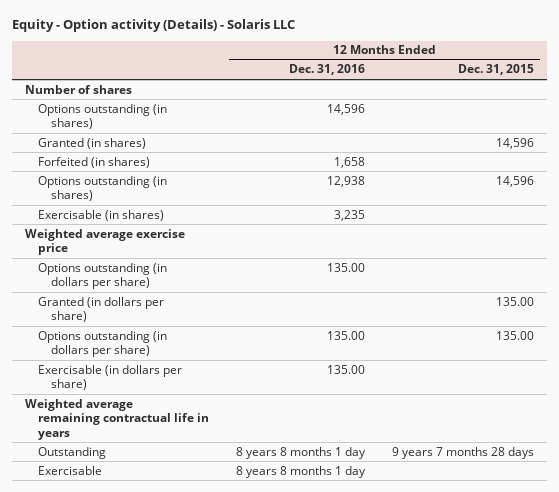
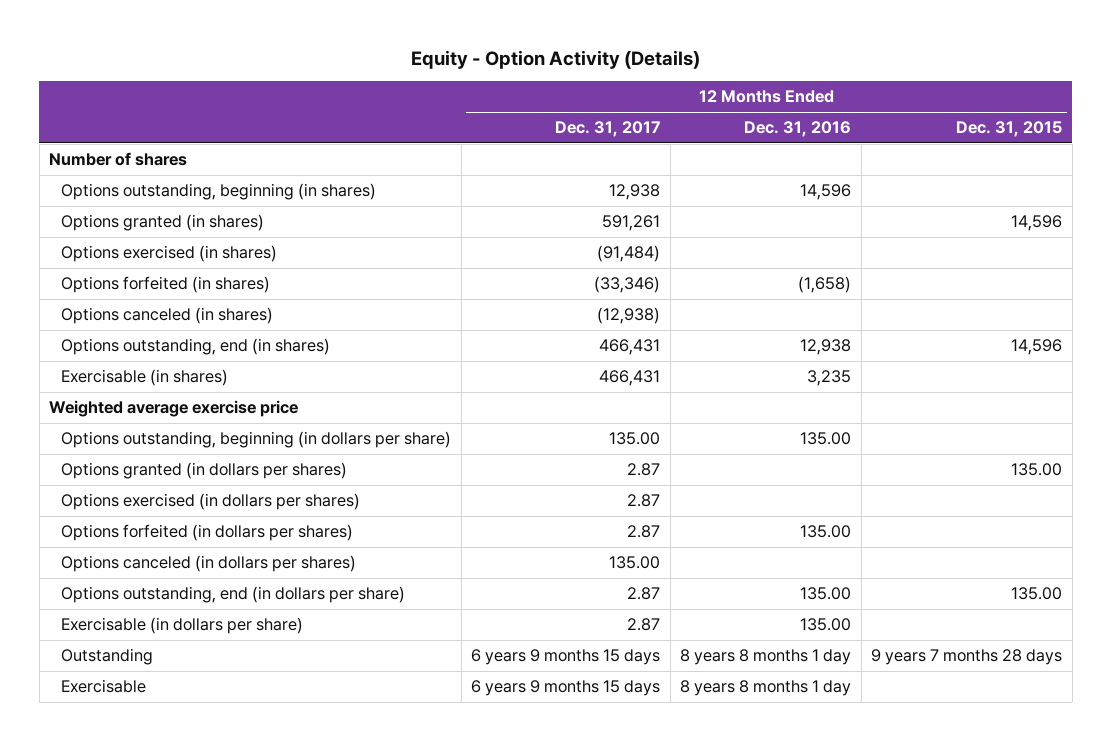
[11,19,295,33] Equity - Option activity (Details) - Solaris LLC -> [410,49,700,69] Equity - Option Activity (Details)
none -> [555,121,661,138] Dec. 31, 2017
[38,103,168,130] Options outstanding (in shares) -> [61,183,377,201] Options outstanding, beginning (in shares)
[38,137,147,149] Granted (in shares) -> [61,214,265,232] Options granted (in shares)
none -> [61,245,278,263] Options exercised (in shares)
[38,156,151,168] Forfeited (in shares) -> [61,276,271,294] Options forfeited (in shares)
[333,156,365,168] 1,658 -> [798,276,852,294] (1,658)
none -> [61,307,274,325] Options canceled (in shares)
[38,175,168,202] Options outstanding (in shares) -> [61,338,331,356] Options outstanding, end (in shares)
[38,262,168,290] Options outstanding (in dollars per share) -> [61,431,452,449] Options outstanding, beginning (in dollars per share)
[38,296,165,323] Granted (in dollars per share) -> [61,462,348,480] Options granted (in dollars per shares)
none -> [61,493,361,511] Options exercised (in dollars per shares)
none -> [61,524,354,542] Options forfeited (in dollars per shares)
none -> [61,555,357,573] Options canceled (in dollars per shares)
[38,330,168,358] Options outstanding (in dollars per share) -> [61,586,406,604] Options outstanding, end (in dollars per share)
[25,398,210,440] Weighted average remaining contractual life in years -> none

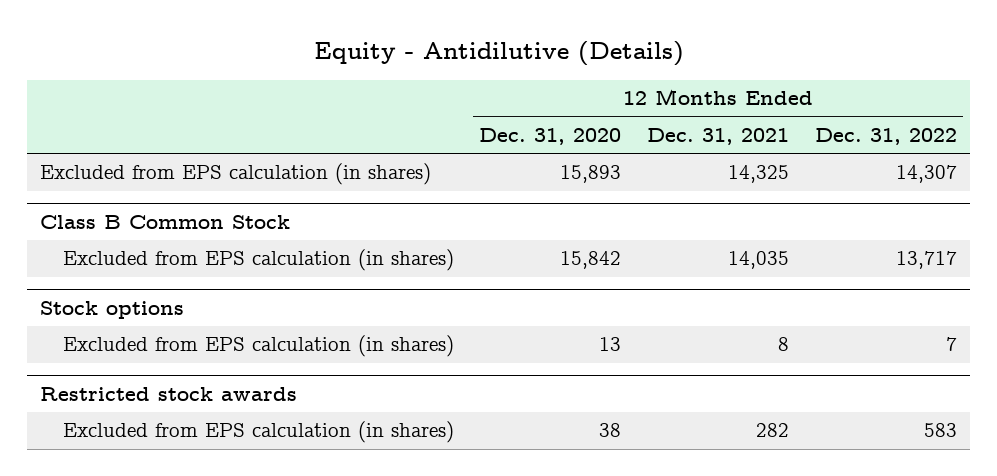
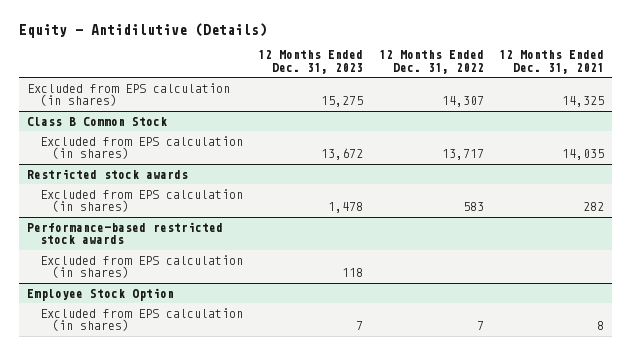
[479,128,622,146] Dec. 31, 2020 -> none
none -> [258,50,364,75] 12 Months Ended Dec. 31, 2023
[40,300,185,319] Stock options -> none
[62,335,454,358] Excluded from EPS calculation (in shares) -> none
none -> [26,221,223,245] Performance-based restricted stock awards
none -> [39,254,243,279] Excluded from EPS calculation (in shares)
none -> [26,287,174,301] Employee Stock Option
none -> [39,307,243,332] Excluded from EPS calculation (in shares)

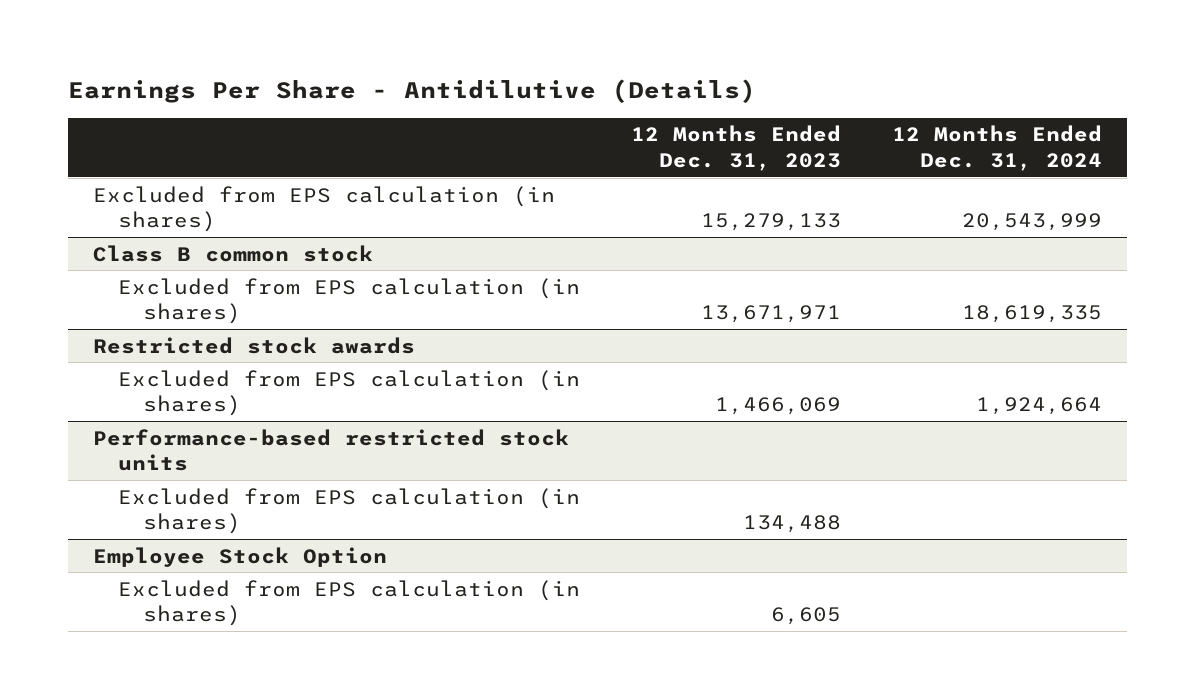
[19,22,268,38] Equity - Antidilutive (Details) -> [67,79,756,104] Earnings Per Share - Antidilutive (Details)
[378,50,484,75] 12 Months Ended Dec. 31, 2022 -> none
[499,50,605,75] 12 Months Ended Dec. 31, 2021 -> none
none -> [891,125,1102,172] 12 Months Ended Dec. 31, 2024
[321,96,364,108] 15,275 -> [700,213,841,232] 15,279,133
[26,116,167,126] Class B Common Stock -> [92,244,373,262] Class B common stock
[321,148,364,161] 13,672 -> [700,305,841,324] 13,671,971
[328,202,364,214] 1,478 -> [714,397,841,416] 1,466,069
[26,221,223,245] Performance-based restricted stock awards -> [92,428,569,472] Performance-based restricted stock units
[342,268,364,278] 118 -> [742,515,841,534] 134,488
[356,321,364,331] 7 -> [770,607,841,626] 6,605

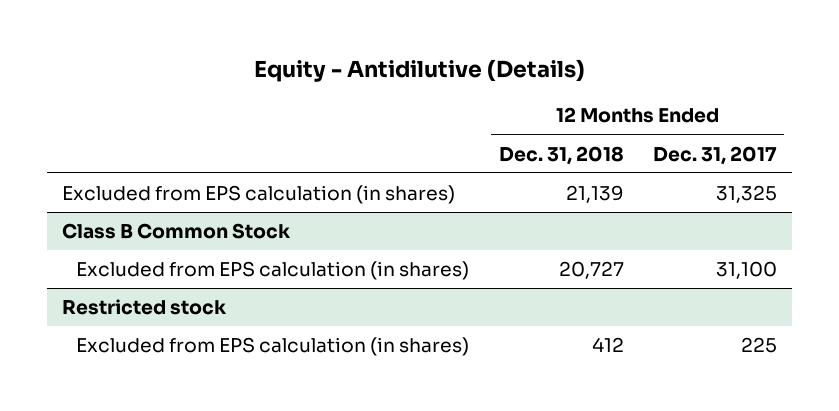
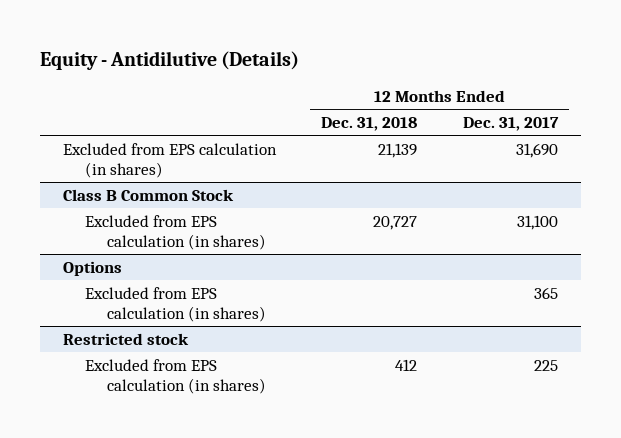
[716,185,778,204] 31,325 -> [515,142,558,158] 31,690
none -> [62,260,122,276] Options
none -> [84,286,267,323] Excluded from EPS calculation (in shares)

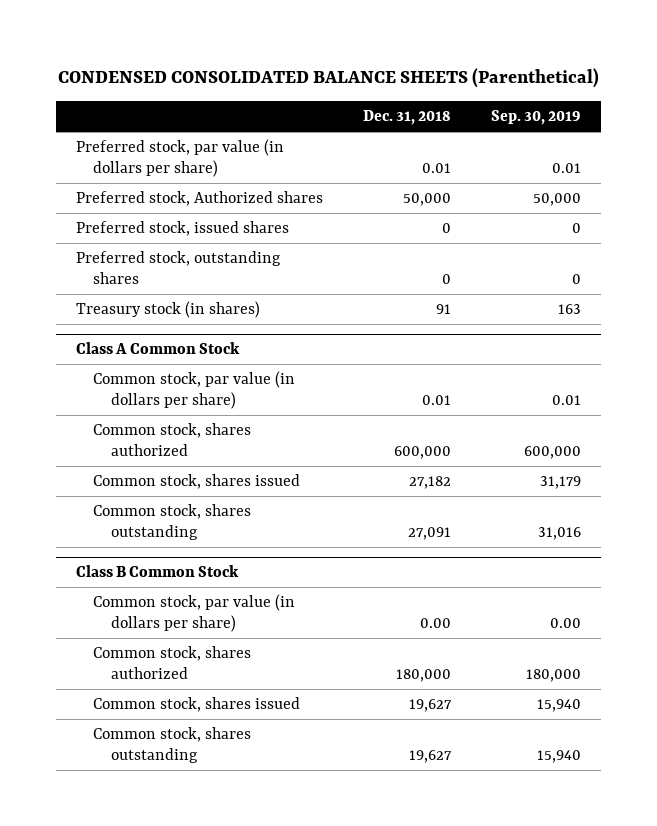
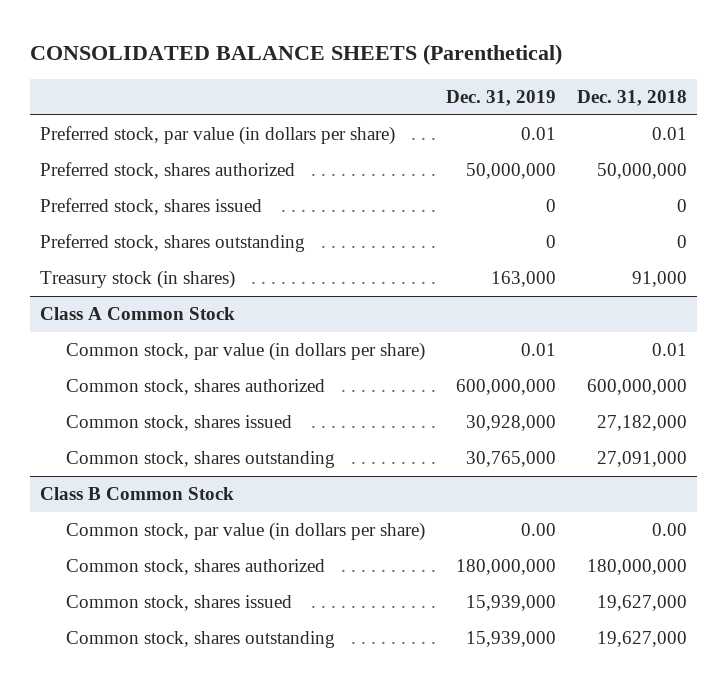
[57,68,599,89] CONDENSED CONSOLIDATED BALANCE SHEETS (Parenthetical) -> [29,43,562,65] CONSOLIDATED BALANCE SHEETS (Parenthetical)
[491,110,582,126] Sep. 30, 2019 -> none
none -> [445,89,556,106] Dec. 31, 2019
[75,190,323,206] Preferred stock, Authorized shares -> [40,162,296,180] Preferred stock, shares authorized
[403,192,452,206] 50,000 -> [596,163,687,180] 50,000,000
[75,220,289,236] Preferred stock, issued shares -> [40,198,263,216] Preferred stock, shares issued
[75,250,281,284] Preferred stock, outstanding shares -> [40,234,306,253] Preferred stock, shares outstanding
[436,303,452,314] 91 -> [631,271,687,288] 91,000
[394,445,452,459] 600,000 -> [586,379,687,396] 600,000,000
[409,475,452,489] 27,182 -> [596,415,687,432] 27,182,000
[408,526,452,540] 27,091 -> [596,451,687,468] 27,091,000
[396,668,452,682] 180,000 -> [586,559,687,576] 180,000,000
[409,698,453,712] 19,627 -> [596,595,687,612] 19,627,000
[409,749,453,763] 19,627 -> [596,631,687,648] 19,627,000

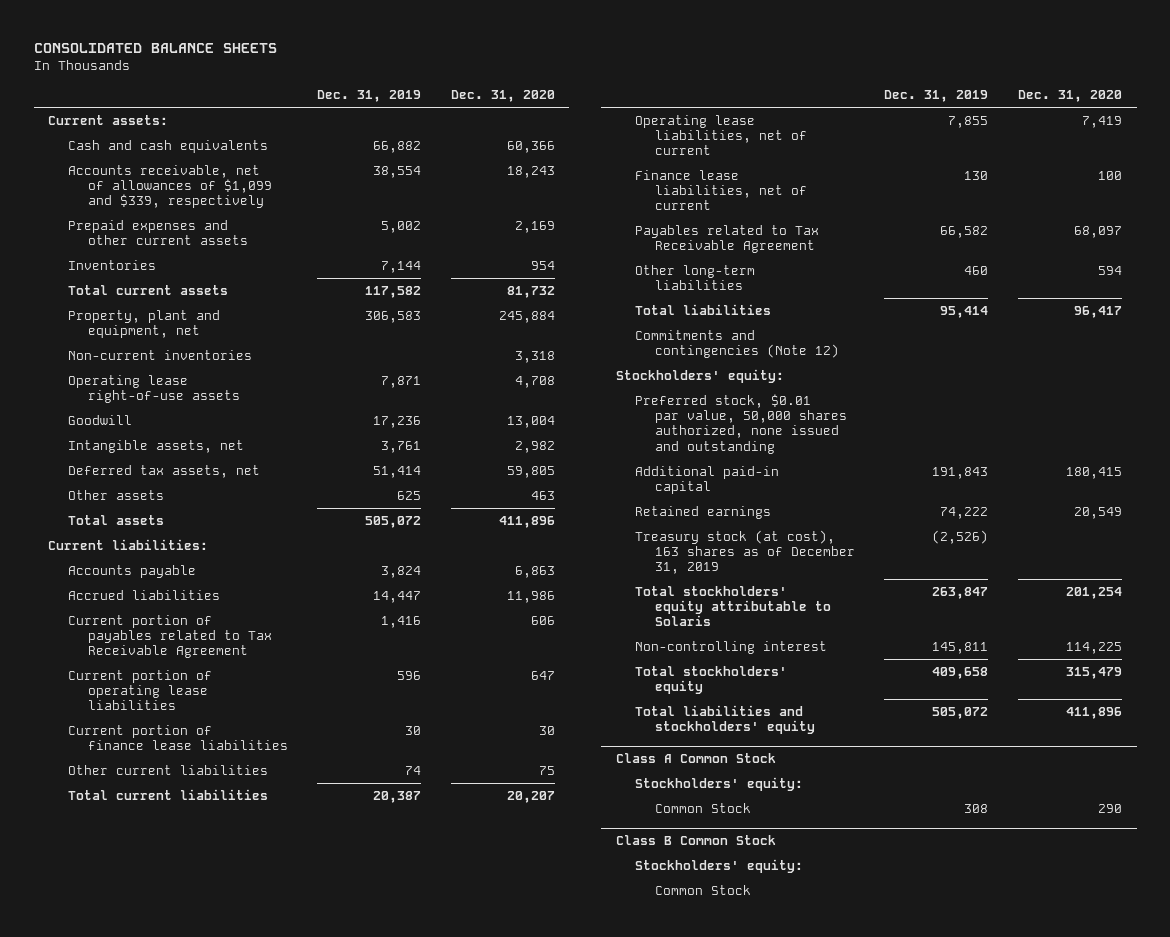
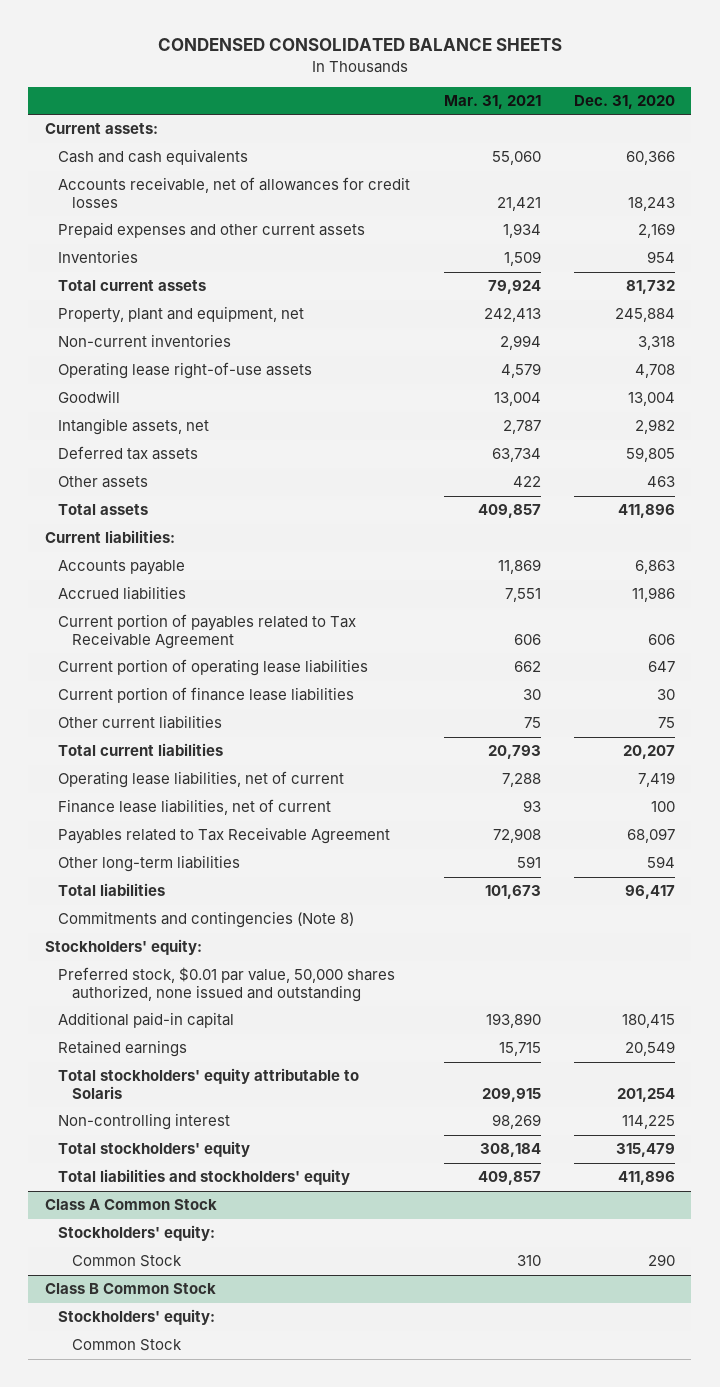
[33,43,277,54] CONSOLIDATED BALANCE SHEETS -> [157,38,562,52] CONDENSED CONSOLIDATED BALANCE SHEETS
[317,90,422,103] Dec. 31, 2019 -> none
none -> [443,95,541,110] Mar. 31, 2021
[68,164,272,209] Accounts receivable, net of allowances of $1,099 and $339, respectively -> [58,177,411,208] Accounts receivable, net of allowances for credit losses
[68,464,261,478] Deferred tax assets, net -> [58,446,199,461] Deferred tax assets
[635,329,840,359] Commitments and contingencies (Note 12) -> [58,911,355,929] Commitments and contingencies (Note 8)
[635,529,856,575] Treasury stock (at cost), 163 shares as of December 31, 2019 -> none

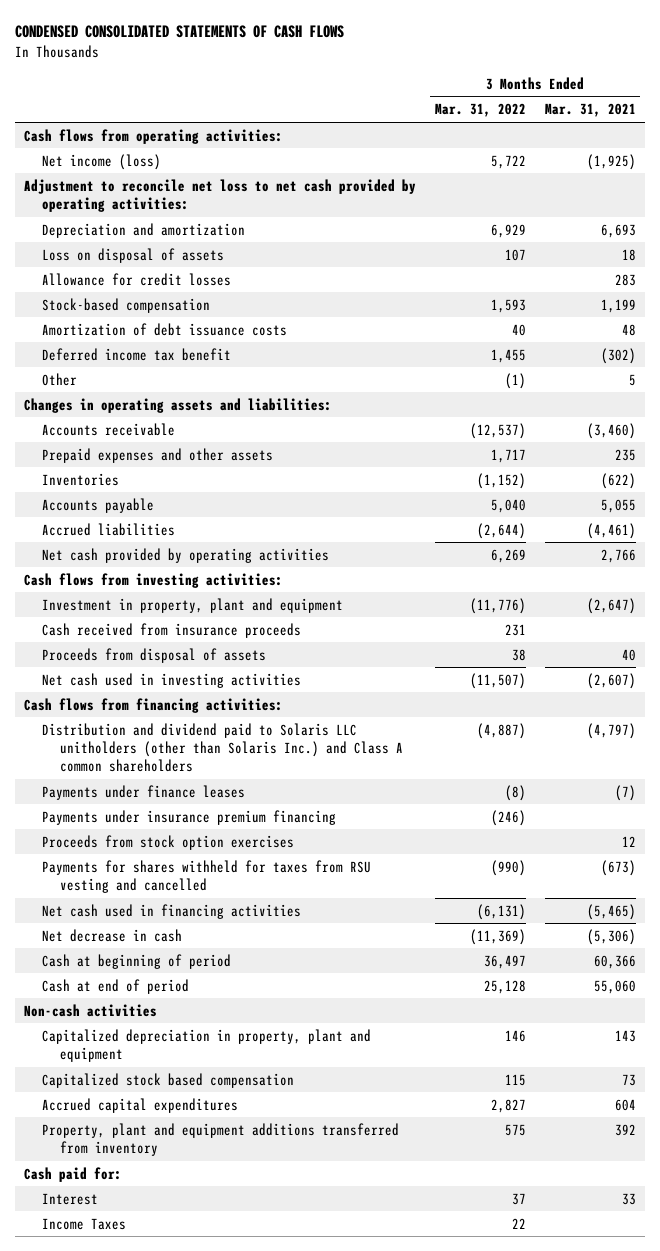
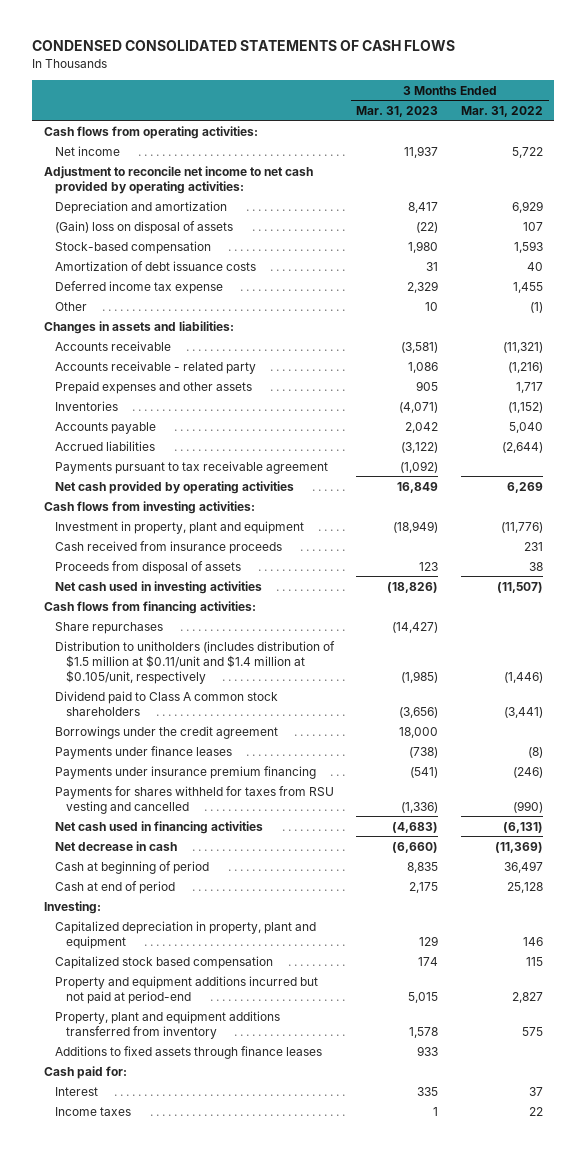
[544,103,636,118] Mar. 31, 2021 -> none
none -> [356,105,439,117] Mar. 31, 2023
[41,153,161,170] Net income (loss) -> [54,145,120,156] Net income
[24,178,417,213] Adjustment to reconcile net loss to net cash provided by operating activities: -> [43,165,313,194] Adjustment to reconcile net income to net cash provided by operating activities:
[41,272,231,286] Allowance for credit losses -> none
[41,247,224,263] Loss on disposal of assets -> [54,220,233,234] (Gain) loss on disposal of assets
[41,347,231,361] Deferred income tax benefit -> [54,280,223,294] Deferred income tax expense
[24,397,333,413] Changes in operating assets and liabilities: -> [43,320,234,334] Changes in assets and liabilities:
[469,422,526,439] (12,537) -> [502,341,543,353] (11,321)
none -> [54,360,256,374] Accounts receivable - related party
none -> [54,460,328,474] Payments pursuant to tax receivable agreement
[41,722,403,773] Distribution and dividend paid to Solaris LLC unitholders (other than Solaris Inc.) and Class A common shareholders -> none
none -> [54,621,163,634] Share repurchases
none -> [54,640,335,684] Distribution to unitholders (includes distribution of $1.5 million at $0.11/unit and $1.4 million at $0.105/unit, respectively
none -> [54,690,278,716] Dividend paid to Class A common stock shareholders
none -> [54,725,278,739] Borrowings under the credit agreement
[41,834,294,850] Proceeds from stock option exercises -> none
[24,1003,158,1017] Non-cash activities -> none
none -> [43,900,101,914] Investing:
[41,1097,238,1113] Accrued capital expenditures -> [54,975,318,1004] Property and equipment additions incurred but not paid at period-end
none -> [54,1045,322,1059] Additions to fixed assets through finance leases
[41,1217,126,1230] Income Taxes -> [54,1106,131,1116] Income taxes

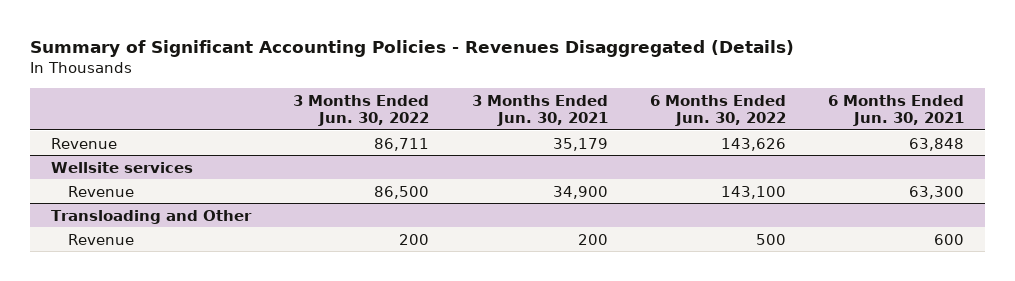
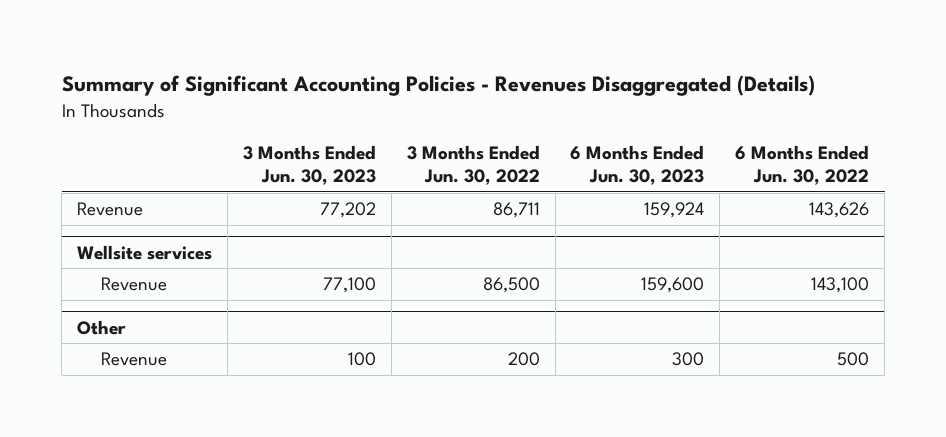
[471,94,608,127] 3 Months Ended Jun. 30, 2021 -> none
[828,94,965,127] 6 Months Ended Jun. 30, 2021 -> none
none -> [242,144,376,186] 3 Months Ended Jun. 30, 2023
none -> [570,144,705,186] 6 Months Ended Jun. 30, 2023
[51,209,253,224] Transloading and Other -> [77,319,127,335] Other

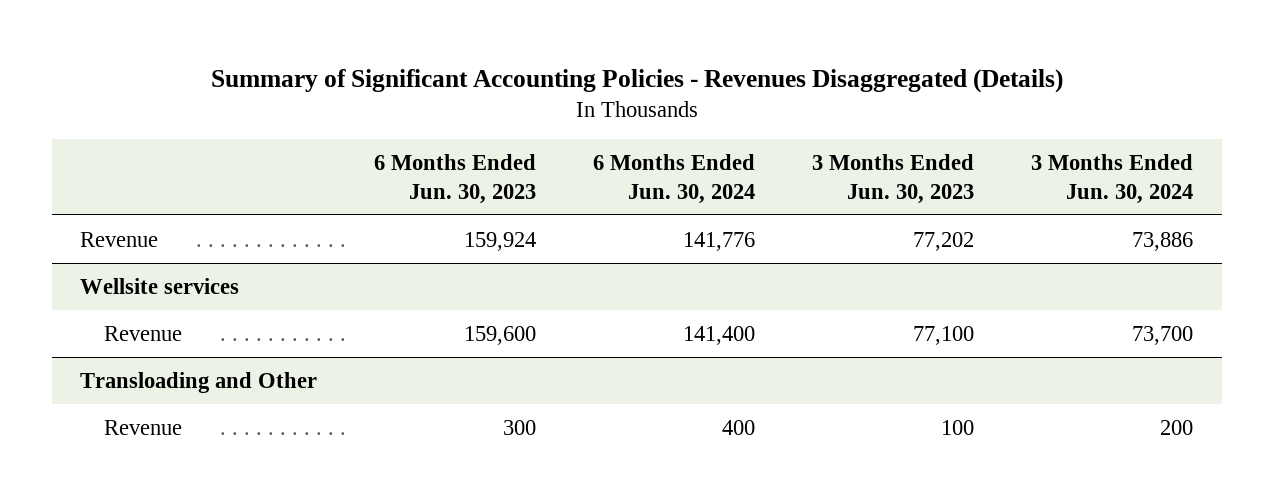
[406,144,540,186] 3 Months Ended Jun. 30, 2022 -> none
[735,144,870,186] 6 Months Ended Jun. 30, 2022 -> none
none -> [593,153,756,204] 6 Months Ended Jun. 30, 2024
none -> [1031,153,1194,204] 3 Months Ended Jun. 30, 2024
[77,319,127,335] Other -> [80,371,318,393] Transloading and Other

